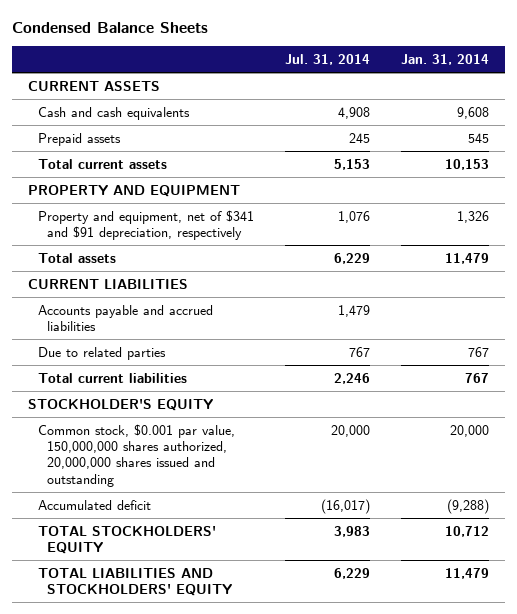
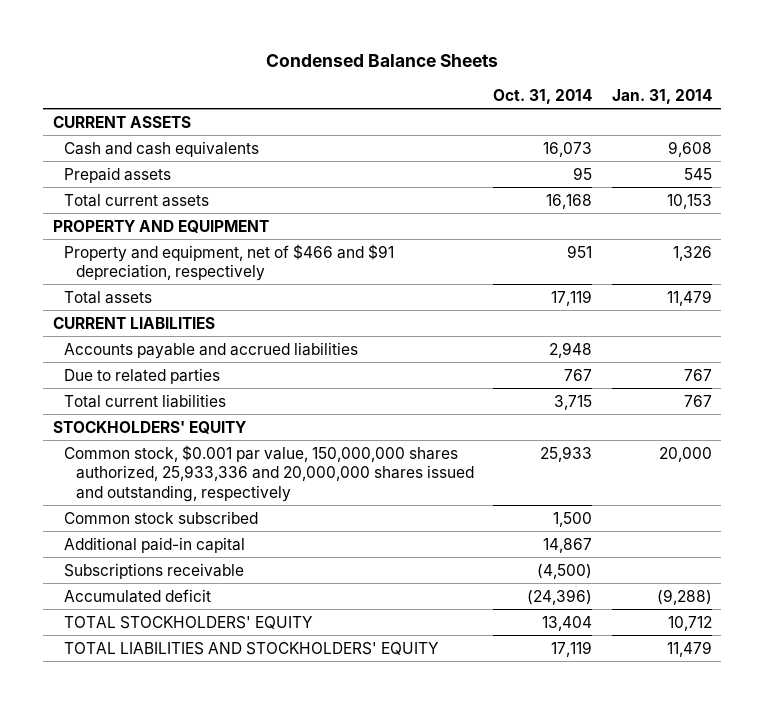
[285,53,371,65] Jul. 31, 2014 -> none
none -> [493,88,593,104] Oct. 31, 2014
[37,209,254,241] Property and equipment, net of $341 and $91 depreciation, respectively -> [64,243,395,282] Property and equipment, net of $466 and $91 depreciation, respectively
[27,398,213,411] STOCKHOLDER'S EQUITY -> [52,420,246,434] STOCKHOLDERS' EQUITY
[37,423,235,487] Common stock, $0.001 par value, 150,000,000 shares authorized, 20,000,000 shares issued and outstanding -> [64,444,475,502] Common stock, $0.001 par value, 150,000,000 shares authorized, 25,933,336 and 20,000,000 shares issued and outstanding, respectively
none -> [64,510,259,524] Common stock subscribed
none -> [64,536,246,553] Additional paid-in capital
none -> [64,562,245,579] Subscriptions receivable

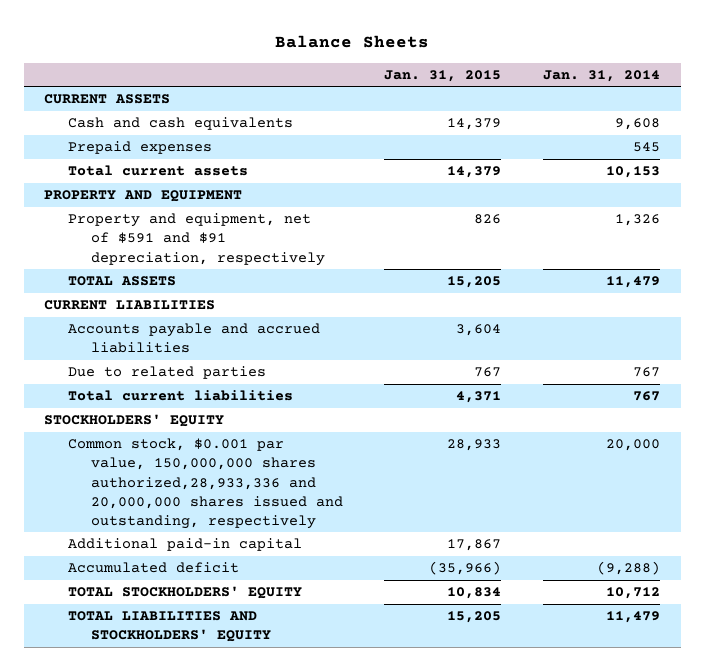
[266,53,499,67] Condensed Balance Sheets -> [275,35,430,49] Balance Sheets
[493,88,593,104] Oct. 31, 2014 -> none
none -> [384,69,502,82] Jan. 31, 2015
[64,166,172,183] Prepaid assets -> [67,141,212,155] Prepaid expenses
[64,243,395,282] Property and equipment, net of $466 and $91 depreciation, respectively -> [67,213,325,266] Property and equipment, net of $591 and $91 depreciation, respectively
[64,290,153,304] Total assets -> [67,276,176,287] TOTAL ASSETS
[64,510,259,524] Common stock subscribed -> none
[64,444,475,502] Common stock, $0.001 par value, 150,000,000 shares authorized, 25,933,336 and 20,000,000 shares issued and outstanding, respectively -> [67,438,343,530] Common stock, $0.001 par value, 150,000,000 shares authorized,28,933,336 and 20,000,000 shares issued and outstanding, respectively
[64,562,245,579] Subscriptions receivable -> none

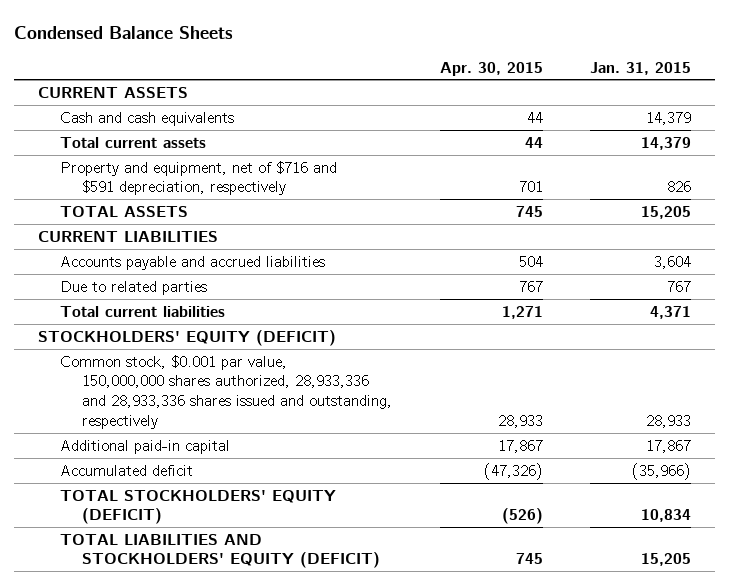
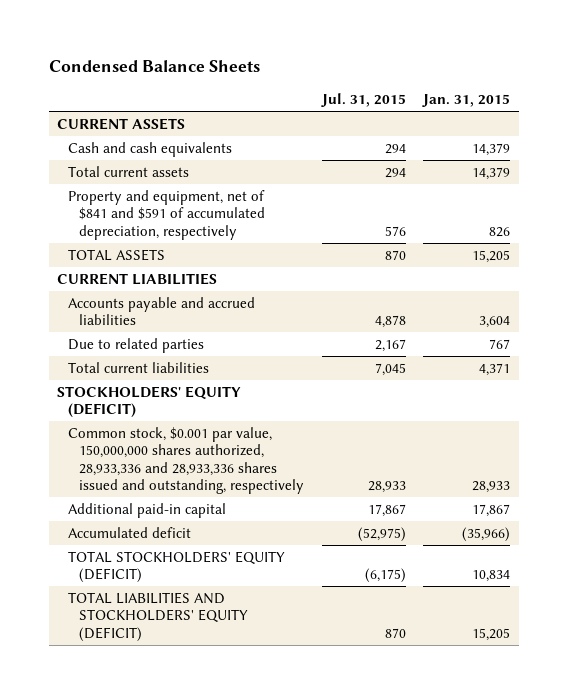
[439,61,543,76] Apr. 30, 2015 -> none
none -> [320,93,406,108] Jul. 31, 2015
[60,160,338,196] Property and equipment, net of $716 and $591 depreciation, respectively -> [68,189,266,240] Property and equipment, net of $841 and $591 of accumulated depreciation, respectively

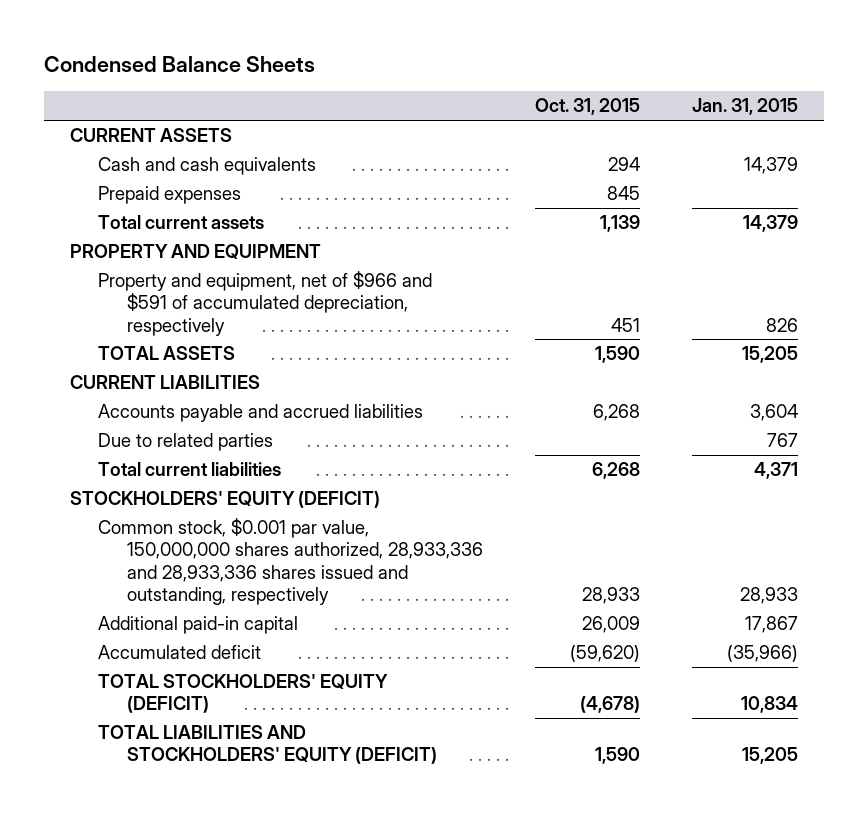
[320,93,406,108] Jul. 31, 2015 -> none
none -> [534,98,640,116] Oct. 31, 2015
none -> [98,186,242,205] Prepaid expenses
none -> [69,244,321,260] PROPERTY AND EQUIPMENT
[68,189,266,240] Property and equipment, net of $841 and $591 of accumulated depreciation, respectively -> [98,271,433,336] Property and equipment, net of $966 and $591 of accumulated depreciation, respectively

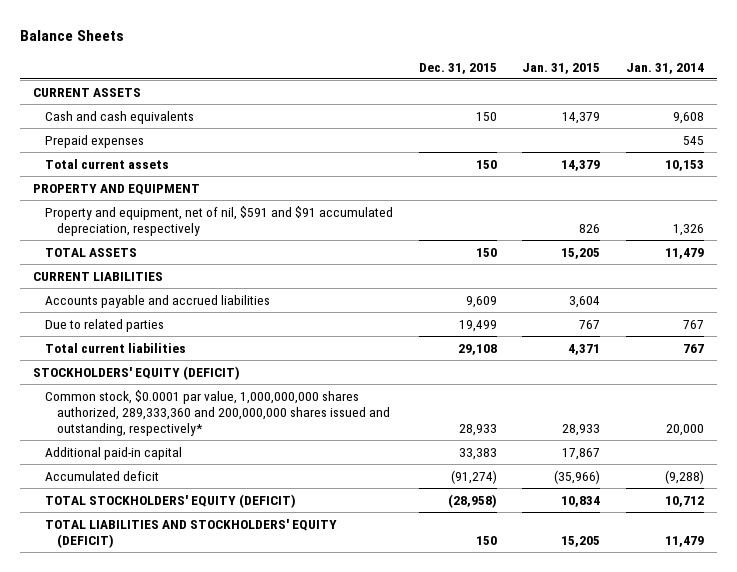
[43,56,315,73] Condensed Balance Sheets -> [19,30,124,42] Balance Sheets
[534,98,640,116] Oct. 31, 2015 -> none
none -> [418,62,497,74] Dec. 31, 2015
none -> [626,62,705,74] Jan. 31, 2014
[98,271,433,336] Property and equipment, net of $966 and $591 of accumulated depreciation, respectively -> [44,205,393,236] Property and equipment, net of nil, $591 and $91 accumulated depreciation, respectively
[98,518,483,605] Common stock, $0.001 par value, 150,000,000 shares authorized, 28,933,336 and 28,933,336 shares issued and outstanding, respectively -> [44,389,391,437] Common stock, $0.0001 par value, 1,000,000,000 shares authorized, 289,333,360 and 200,000,000 shares issued and outstanding, respectively*

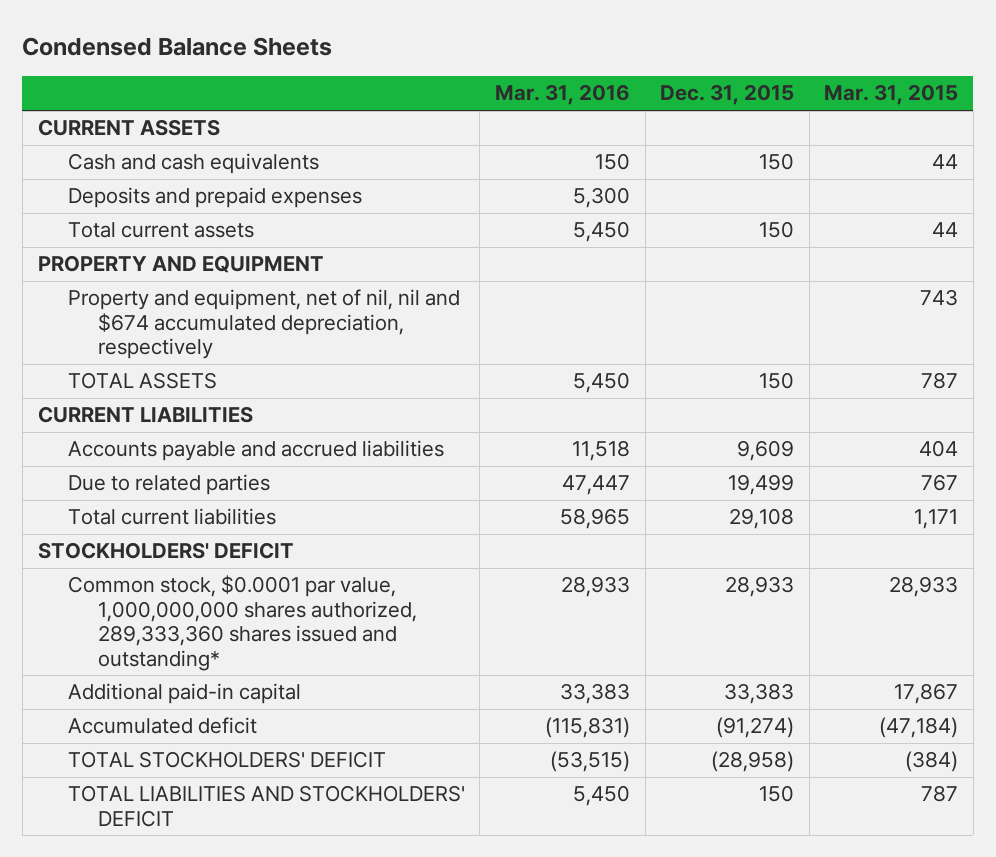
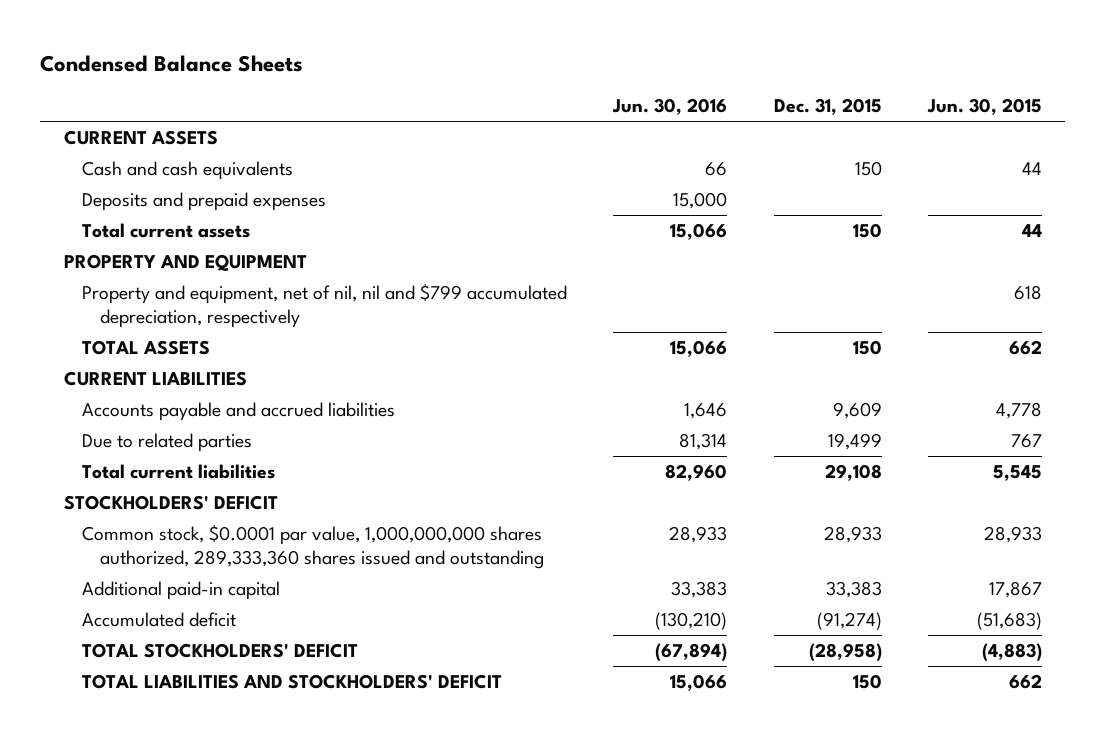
[494,84,630,106] Mar. 31, 2016 -> none
[824,84,959,106] Mar. 31, 2015 -> none
none -> [612,98,728,116] Jun. 30, 2016
none -> [926,98,1042,116] Jun. 30, 2015
[67,289,460,360] Property and equipment, net of nil, nil and $674 accumulated depreciation, respectively -> [81,284,567,329] Property and equipment, net of nil, nil and $799 accumulated depreciation, respectively
[67,575,418,671] Common stock, $0.0001 par value, 1,000,000,000 shares authorized, 289,333,360 shares issued and outstanding* -> [81,525,545,570] Common stock, $0.0001 par value, 1,000,000,000 shares authorized, 289,333,360 shares issued and outstanding

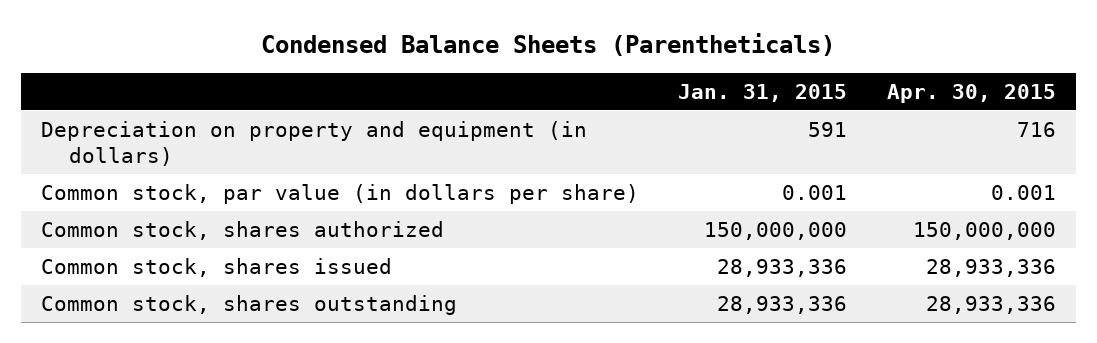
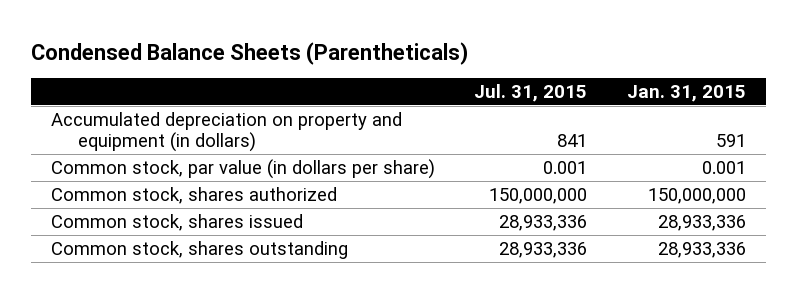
[887,84,1057,104] Apr. 30, 2015 -> none
none -> [474,84,588,103] Jul. 31, 2015
[40,120,587,166] Depreciation on property and equipment (in dollars) -> [50,111,402,153] Accumulated depreciation on property and equipment (in dollars)

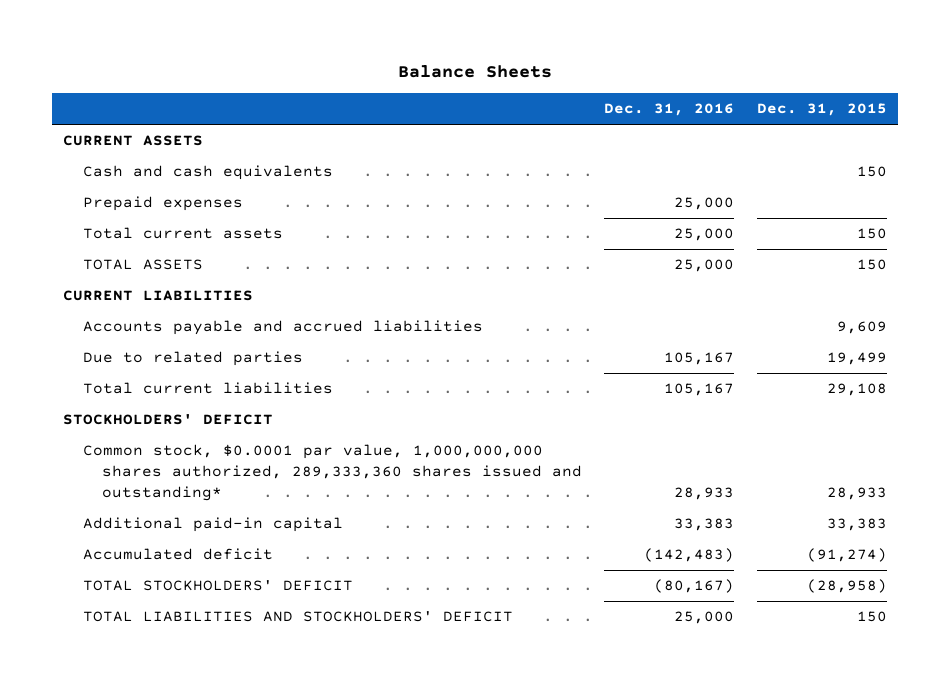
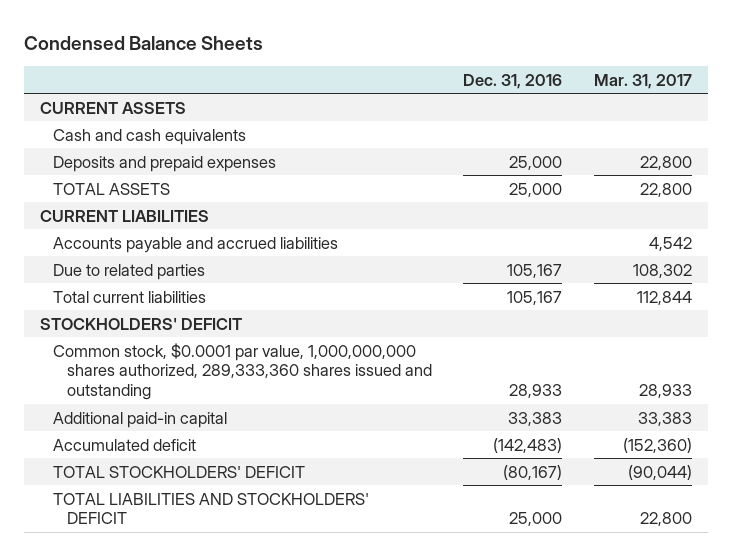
[397,64,552,78] Balance Sheets -> [23,35,263,50] Condensed Balance Sheets
[756,103,887,117] Dec. 31, 2015 -> none
none -> [594,73,693,89] Mar. 31, 2017
[82,227,283,240] Total current assets -> none
[82,196,243,212] Prepaid expenses -> [53,155,277,172] Deposits and prepaid expenses
[82,444,583,501] Common stock, $0.0001 par value, 1,000,000,000 shares authorized, 289,333,360 shares issued and outstanding* -> [53,342,432,401] Common stock, $0.0001 par value, 1,000,000,000 shares authorized, 289,333,360 shares issued and outstanding

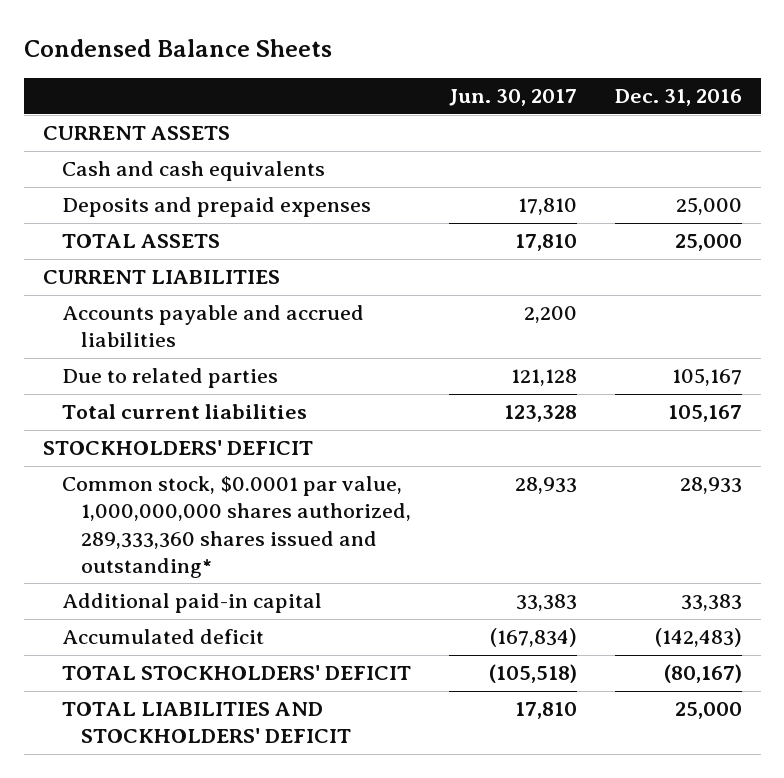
[594,73,693,89] Mar. 31, 2017 -> none
none -> [448,89,577,107] Jun. 30, 2017
[53,342,432,401] Common stock, $0.0001 par value, 1,000,000,000 shares authorized, 289,333,360 shares issued and outstanding -> [61,476,411,578] Common stock, $0.0001 par value, 1,000,000,000 shares authorized, 289,333,360 shares issued and outstanding*

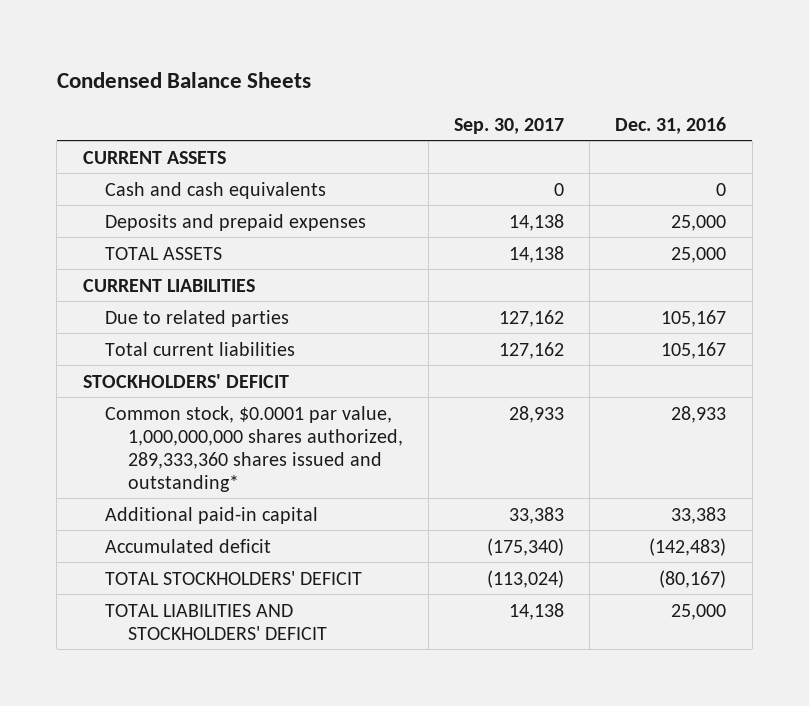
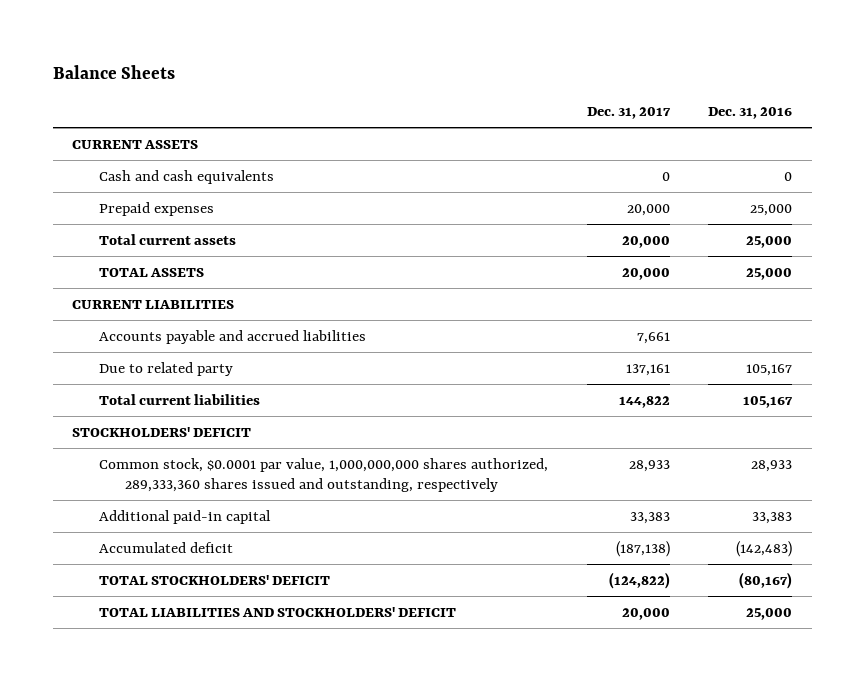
[56,71,311,88] Condensed Balance Sheets -> [52,64,175,79] Balance Sheets
[453,117,564,134] Sep. 30, 2017 -> none
none -> [586,107,671,120] Dec. 31, 2017
[105,213,367,231] Deposits and prepaid expenses -> [98,201,214,216] Prepaid expenses
none -> [98,233,236,245] Total current assets
none -> [98,329,366,344] Accounts payable and accrued liabilities
[105,309,290,327] Due to related parties -> [98,361,233,376] Due to related party
[105,405,403,492] Common stock, $0.0001 par value, 1,000,000,000 shares authorized, 289,333,360 shares issued and outstanding* -> [98,457,548,492] Common stock, $0.0001 par value, 1,000,000,000 shares authorized, 289,333,360 shares issued and outstanding, respectively

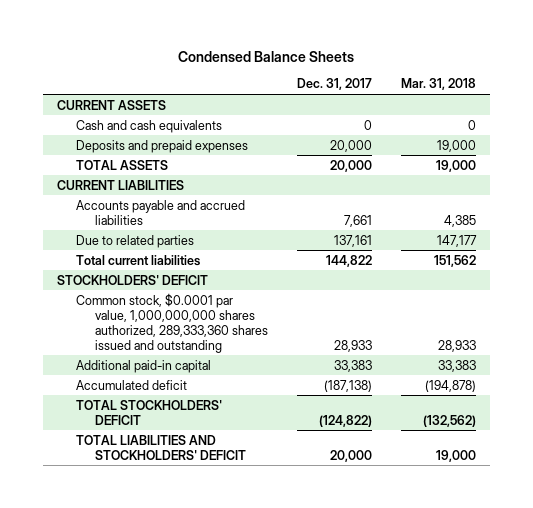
[52,64,175,79] Balance Sheets -> [178,50,355,62] Condensed Balance Sheets
[708,107,793,120] Dec. 31, 2016 -> none
none -> [400,78,476,91] Mar. 31, 2018
[98,233,236,245] Total current assets -> none
[98,201,214,216] Prepaid expenses -> [76,139,249,153] Deposits and prepaid expenses
[98,361,233,376] Due to related party -> [76,234,195,248] Due to related parties
[98,457,548,492] Common stock, $0.0001 par value, 1,000,000,000 shares authorized, 289,333,360 shares issued and outstanding, respectively -> [76,292,269,353] Common stock, $0.0001 par value, 1,000,000,000 shares authorized, 289,333,360 shares issued and outstanding

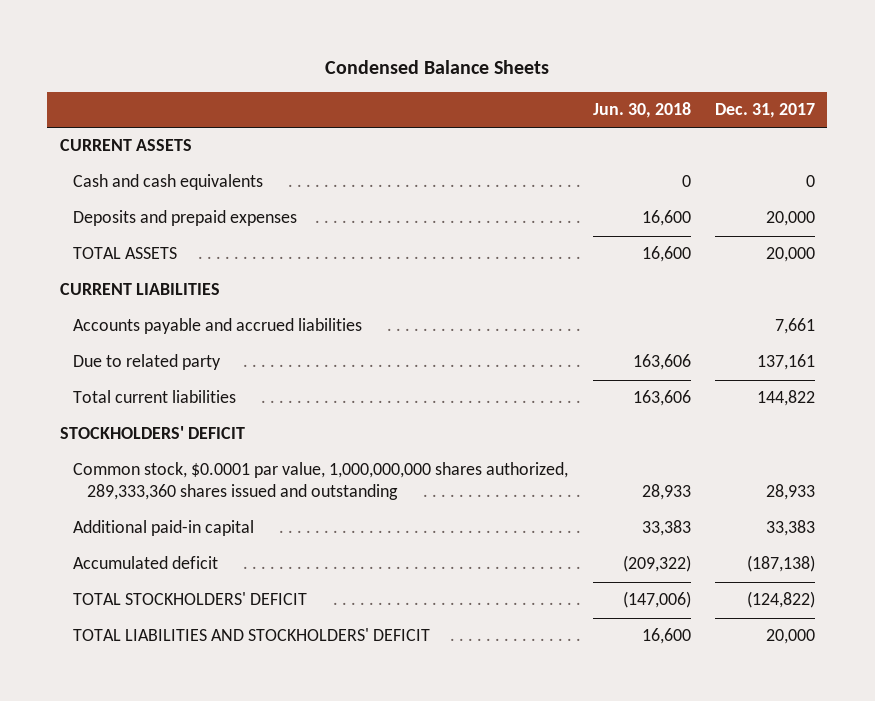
[400,78,476,91] Mar. 31, 2018 -> none
none -> [592,102,691,119] Jun. 30, 2018
[76,234,195,248] Due to related parties -> [73,354,222,371] Due to related party

